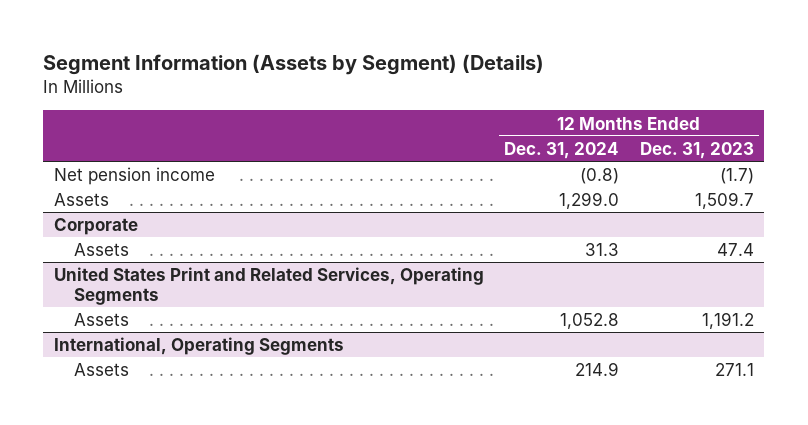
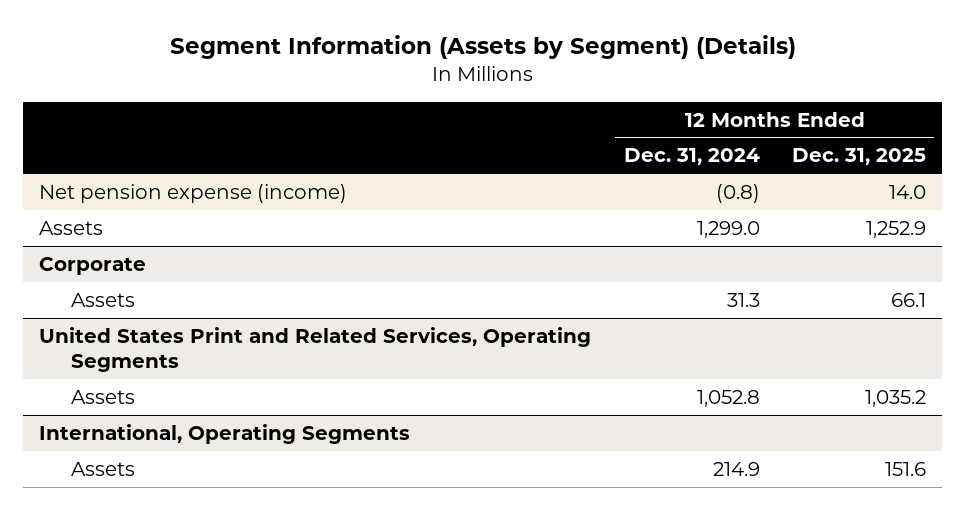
[639,141,754,159] Dec. 31, 2023 -> none
none -> [792,148,927,166] Dec. 31, 2025
[53,167,215,186] Net pension income -> [39,183,348,203] Net pension expense (income)

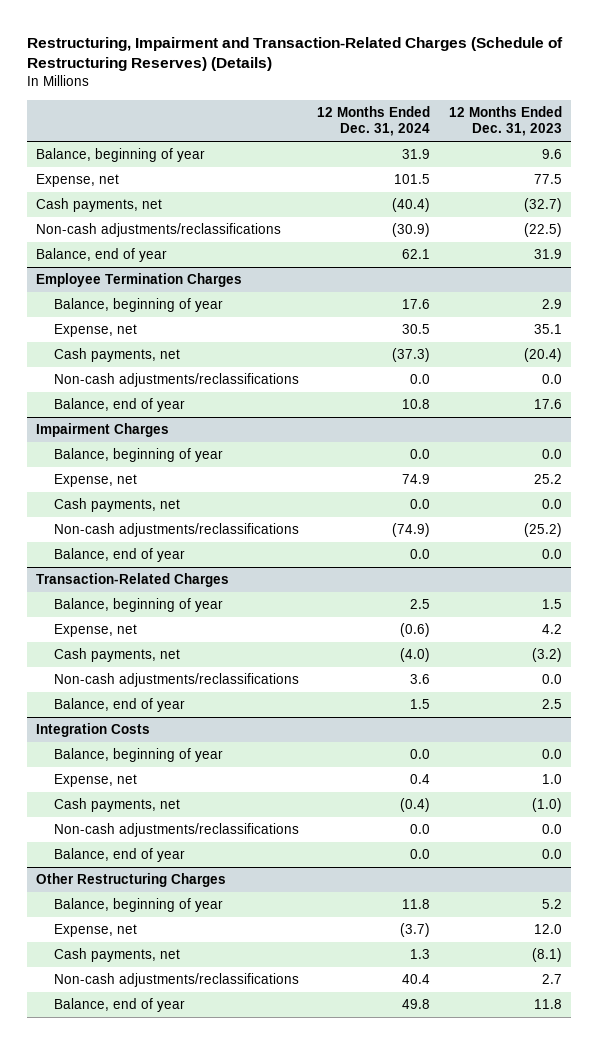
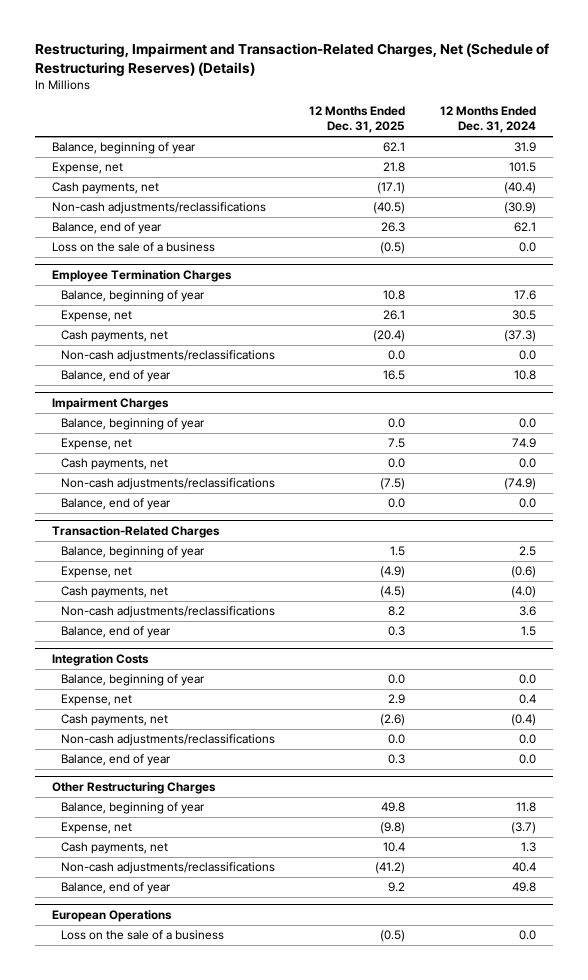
[26,36,563,72] Restructuring, Impairment and Transaction-Related Charges (Schedule of Restructuring Reserves) (Details) -> [35,42,550,76] Restructuring, Impairment and Transaction-Related Charges, Net (Schedule of Restructuring Reserves) (Details)
[448,105,562,137] 12 Months Ended Dec. 31, 2023 -> none
none -> [309,106,406,134] 12 Months Ended Dec. 31, 2025
none -> [52,242,216,253] Loss on the sale of a business
none -> [52,909,173,922] European Operations
none -> [60,930,224,941] Loss on the sale of a business

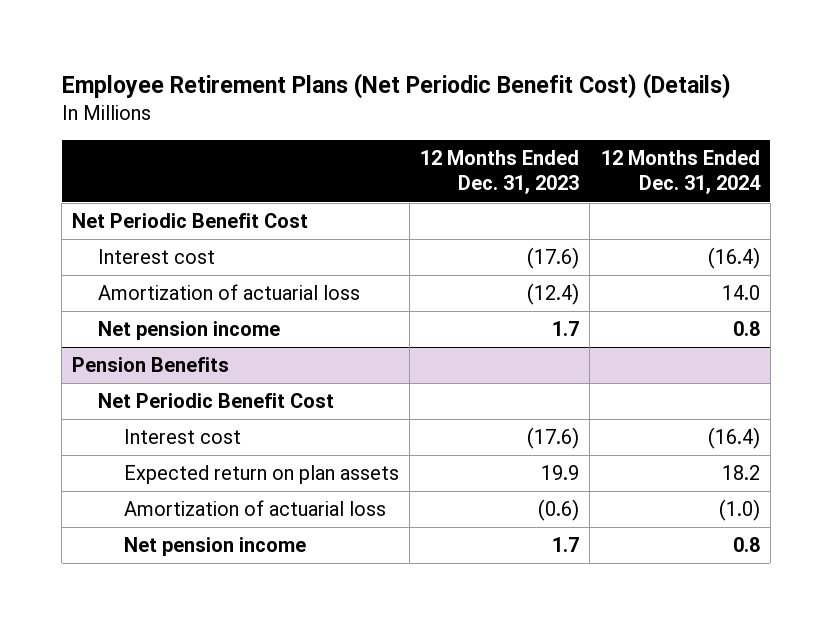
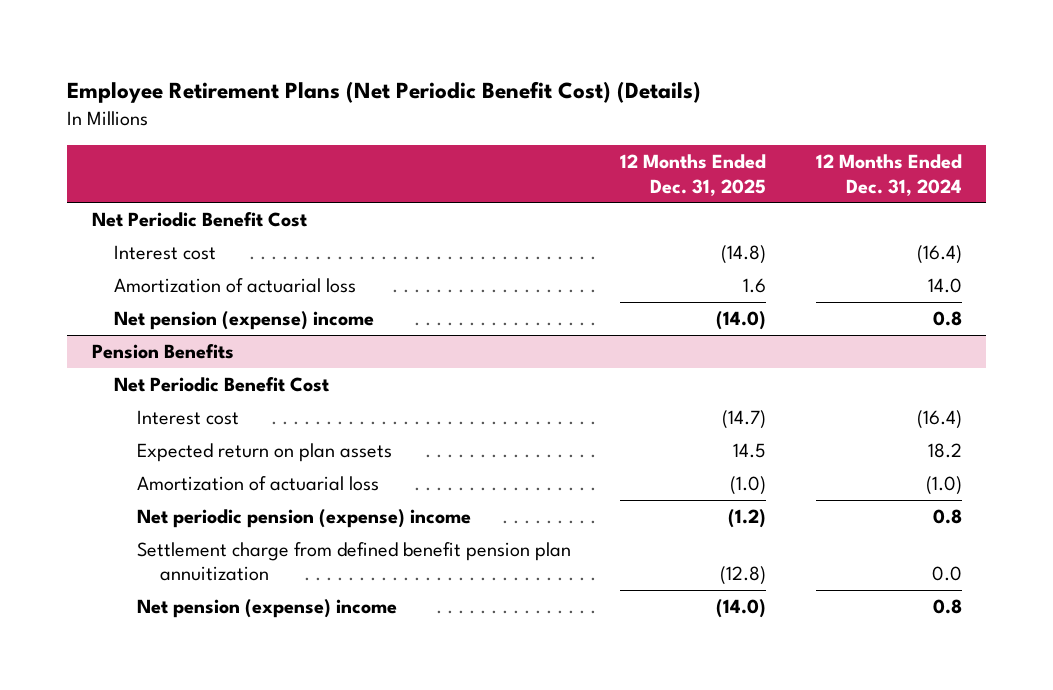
[420,149,580,195] 12 Months Ended Dec. 31, 2023 -> none
none -> [620,154,767,196] 12 Months Ended Dec. 31, 2025
[97,321,280,341] Net pension income -> [114,310,375,330] Net pension (expense) income
none -> [137,508,472,528] Net periodic pension (expense) income
none -> [137,541,572,582] Settlement charge from defined benefit pension plan annuitization
[123,537,306,557] Net pension income -> [137,598,398,618] Net pension (expense) income

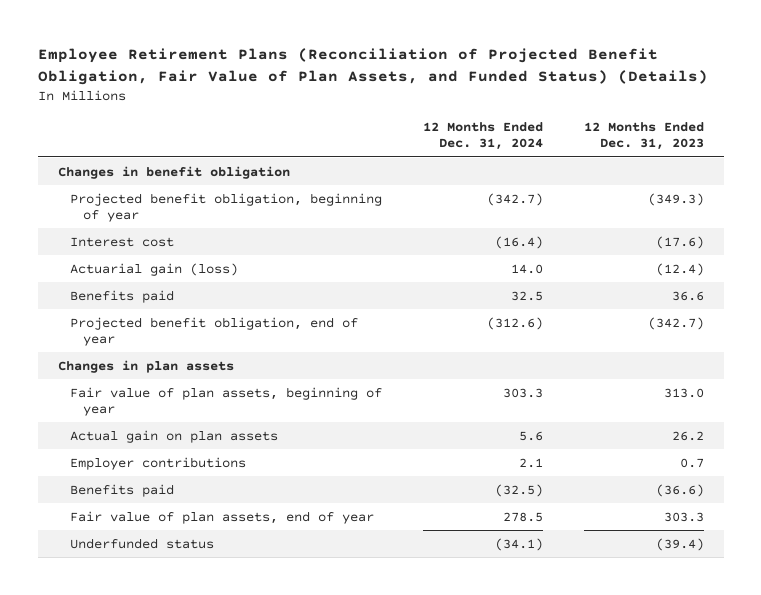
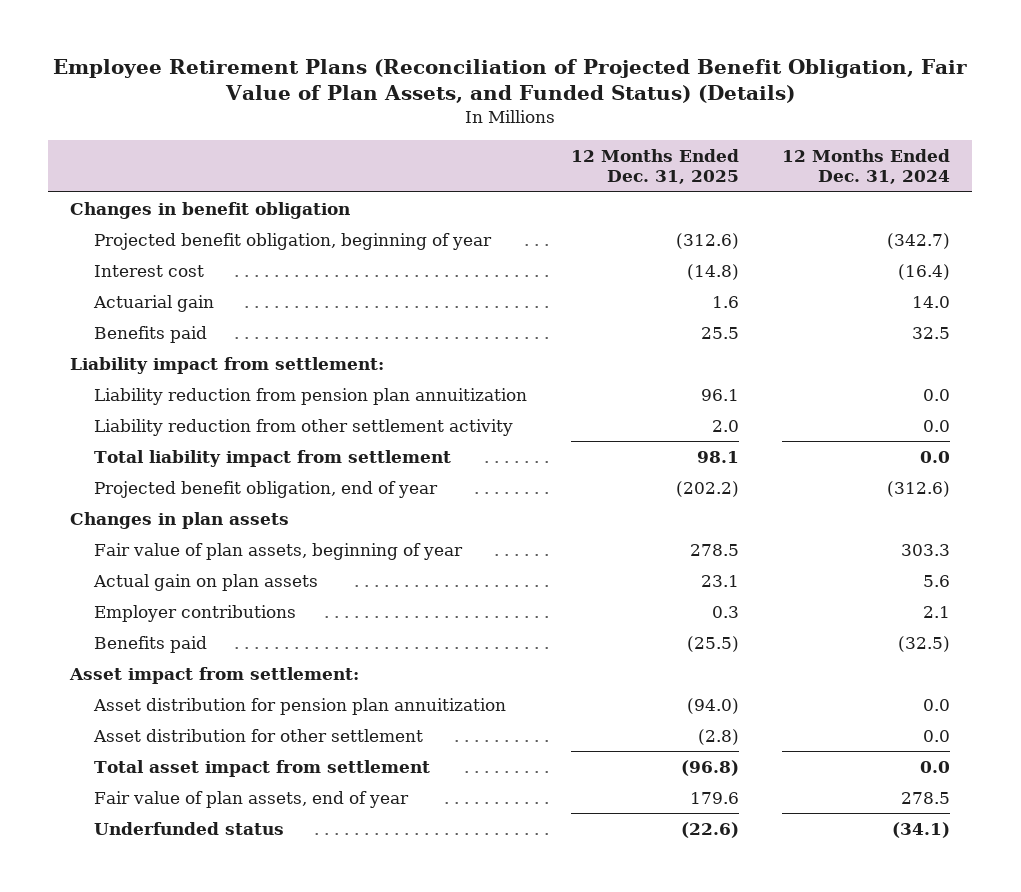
[583,121,704,151] 12 Months Ended Dec. 31, 2023 -> none
none -> [570,148,739,185] 12 Months Ended Dec. 31, 2025
[70,262,239,276] Actuarial gain (loss) -> [92,294,214,312] Actuarial gain
none -> [70,356,385,374] Liability impact from settlement:
none -> [93,387,527,405] Liability reduction from pension plan annuitization
none -> [93,418,513,436] Liability reduction from other settlement activity
none -> [93,449,451,467] Total liability impact from settlement
none -> [69,666,360,684] Asset impact from settlement:
none -> [92,697,506,715] Asset distribution for pension plan annuitization
none -> [92,728,423,742] Asset distribution for other settlement
none -> [93,759,430,777] Total asset impact from settlement

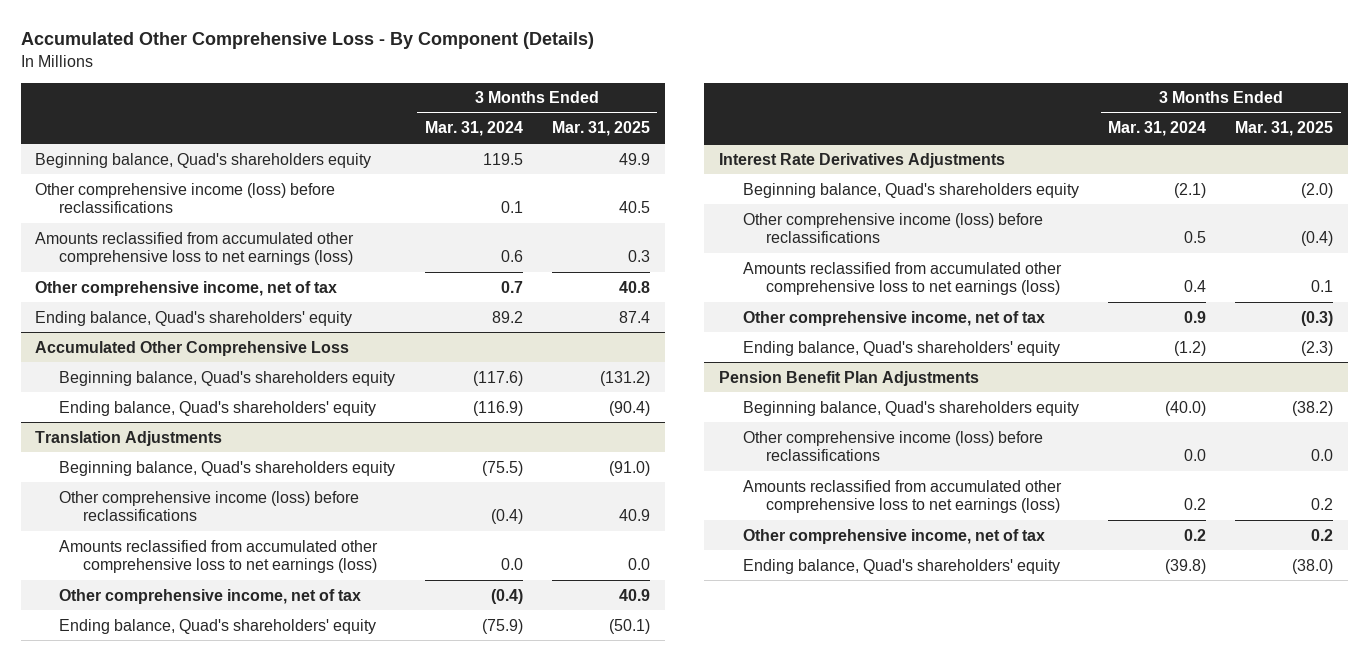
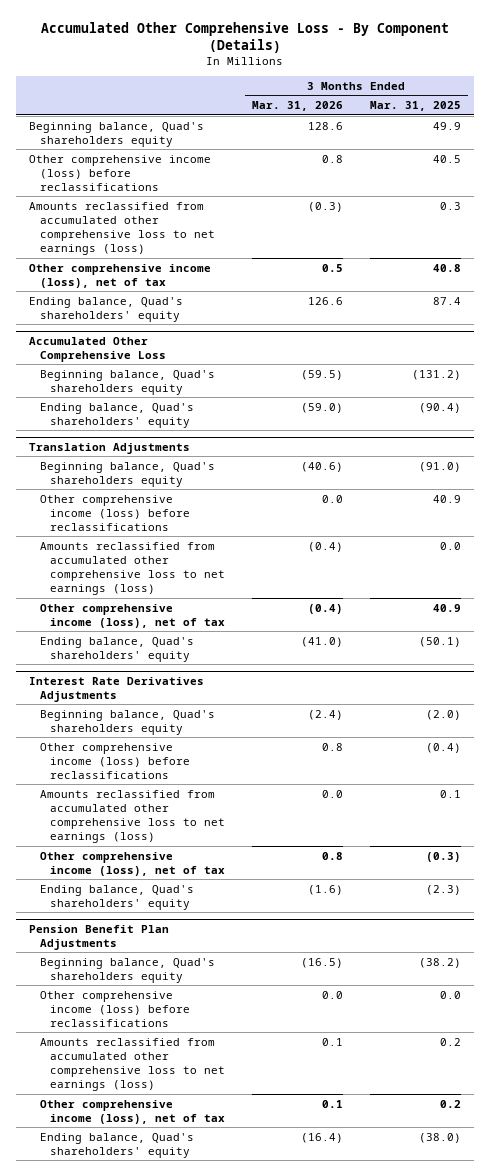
[424,121,523,137] Mar. 31, 2024 -> none
none -> [252,101,344,112] Mar. 31, 2026
[35,280,338,296] Other comprehensive income, net of tax -> [29,263,212,288] Other comprehensive income (loss), net of tax
[59,588,362,604] Other comprehensive income, net of tax -> [39,603,226,628] Other comprehensive income (loss), net of tax
[742,310,1045,326] Other comprehensive income, net of tax -> [39,851,226,876] Other comprehensive income (loss), net of tax
[742,528,1045,544] Other comprehensive income, net of tax -> [39,1099,226,1124] Other comprehensive income (loss), net of tax

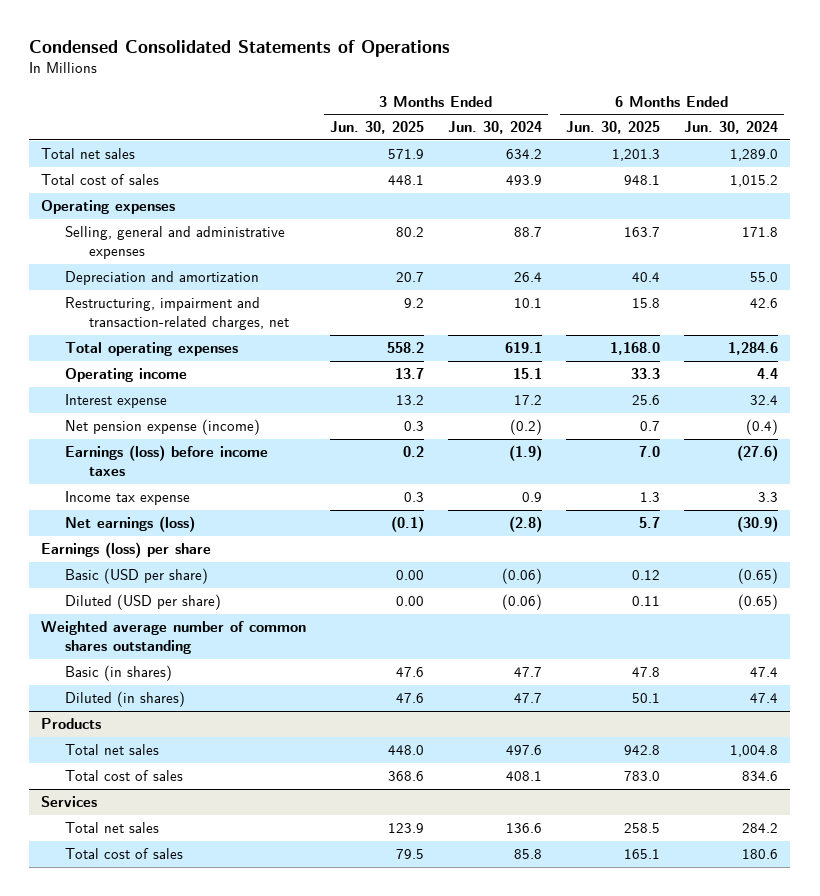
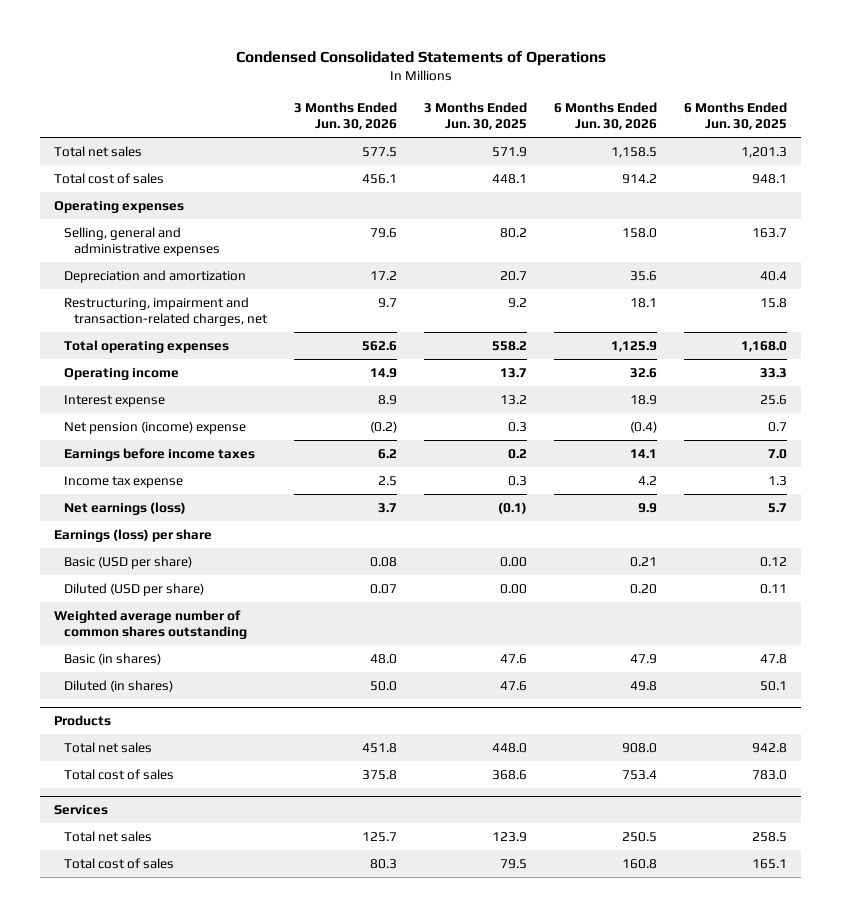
[448,121,543,135] Jun. 30, 2024 -> none
[684,121,779,135] Jun. 30, 2024 -> none
none -> [293,101,397,131] 3 Months Ended Jun. 30, 2026
none -> [554,101,658,131] 6 Months Ended Jun. 30, 2026
[64,419,260,436] Net pension expense (income) -> [63,420,246,434] Net pension (income) expense
[64,445,268,477] Earnings (loss) before income taxes -> [63,447,255,461] Earnings before income taxes

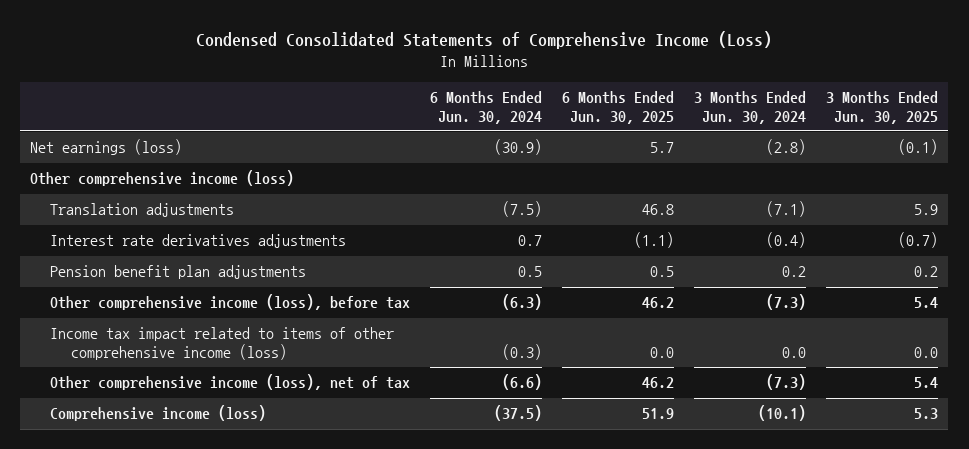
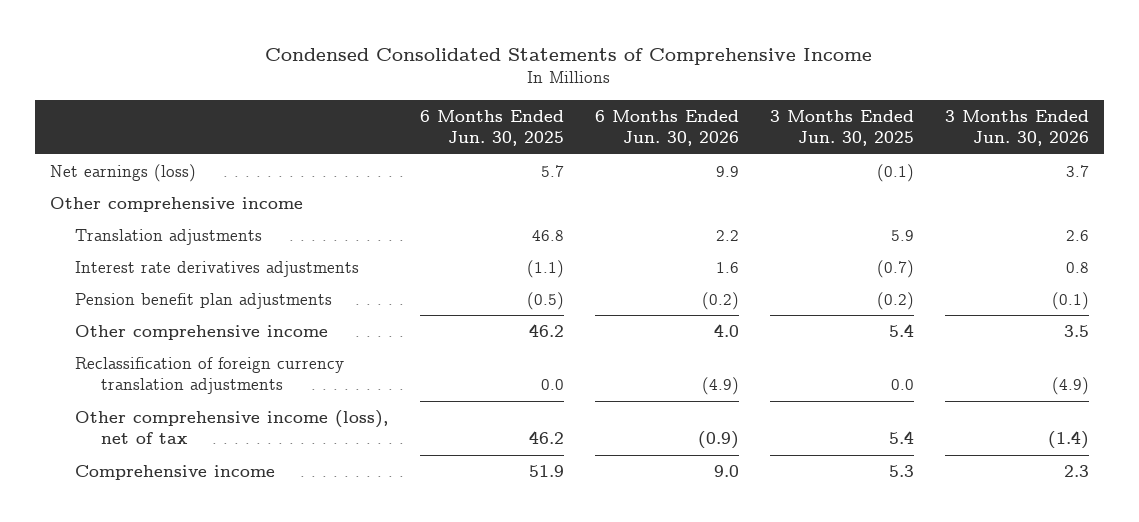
[196,30,773,49] Condensed Consolidated Statements of Comprehensive Income (Loss) -> [265,47,873,65] Condensed Consolidated Statements of Comprehensive Income
[430,91,543,124] 6 Months Ended Jun. 30, 2024 -> none
[694,91,807,124] 3 Months Ended Jun. 30, 2024 -> none
none -> [594,109,739,147] 6 Months Ended Jun. 30, 2026
none -> [944,109,1089,147] 3 Months Ended Jun. 30, 2026
[30,170,295,187] Other comprehensive income (loss) -> [50,196,304,212] Other comprehensive income
[50,327,395,360] Income tax impact related to items of other comprehensive income (loss) -> none
[650,266,675,278] 0.5 -> [526,291,564,310] (0.5)
[914,266,939,278] 0.2 -> [876,291,914,310] (0.2)
[50,294,411,311] Other comprehensive income (loss), before tax -> [75,324,329,340] Other comprehensive income
none -> [75,356,345,395] Reclassification of foreign currency translation adjustments
[50,405,267,422] Comprehensive income (loss) -> [75,464,276,480] Comprehensive income

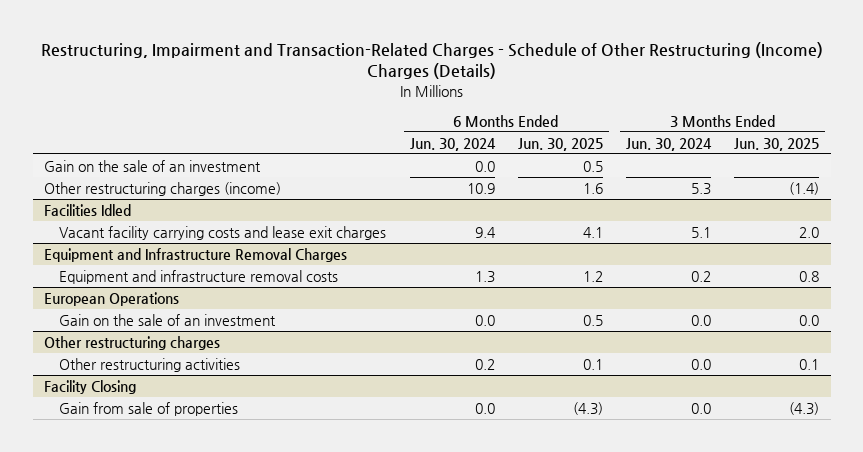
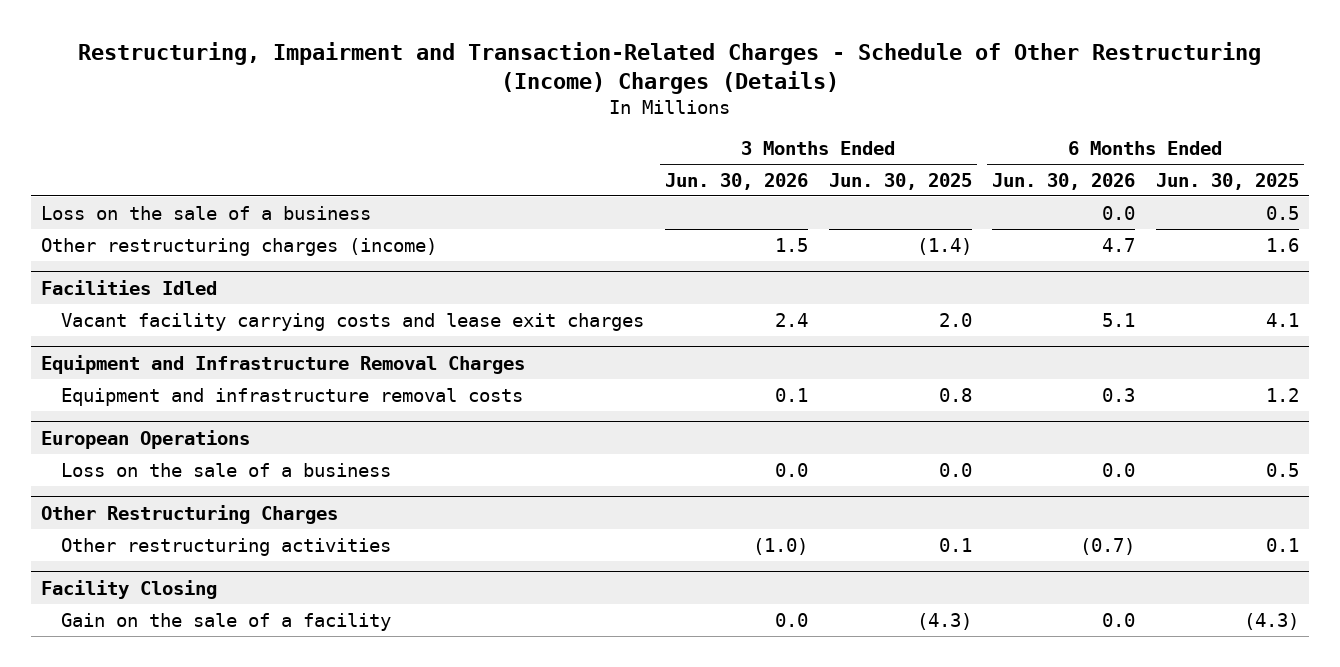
[409,137,496,151] Jun. 30, 2024 -> none
[626,137,713,151] Jun. 30, 2024 -> none
none -> [664,172,808,190] Jun. 30, 2026
none -> [992,172,1136,190] Jun. 30, 2026
[44,159,262,172] Gain on the sale of an investment -> [41,205,372,220] Loss on the sale of a business
[59,313,277,326] Gain on the sale of an investment -> [61,462,392,477] Loss on the sale of a business
[44,335,221,350] Other restructuring charges -> [41,504,339,524] Other Restructuring Charges
[59,401,239,416] Gain from sale of properties -> [61,612,392,631] Gain on the sale of a facility

